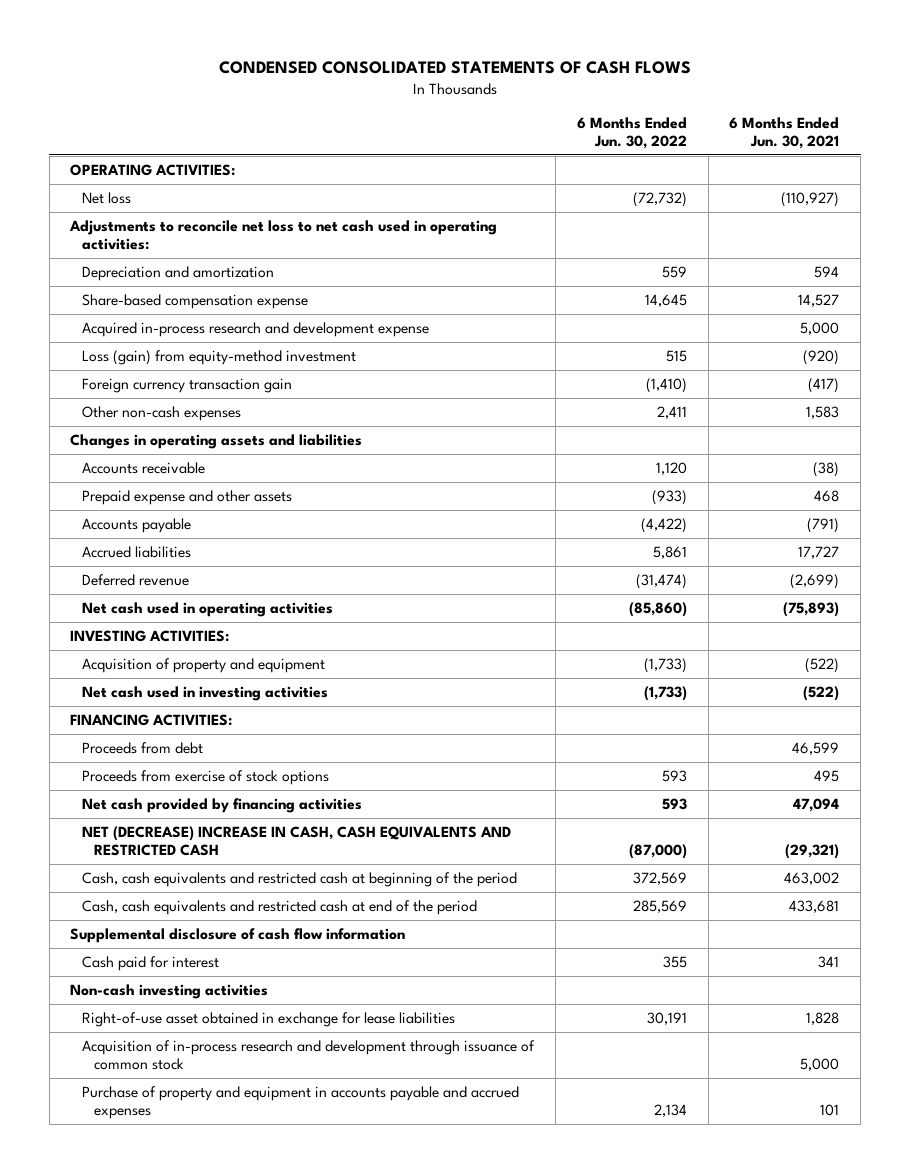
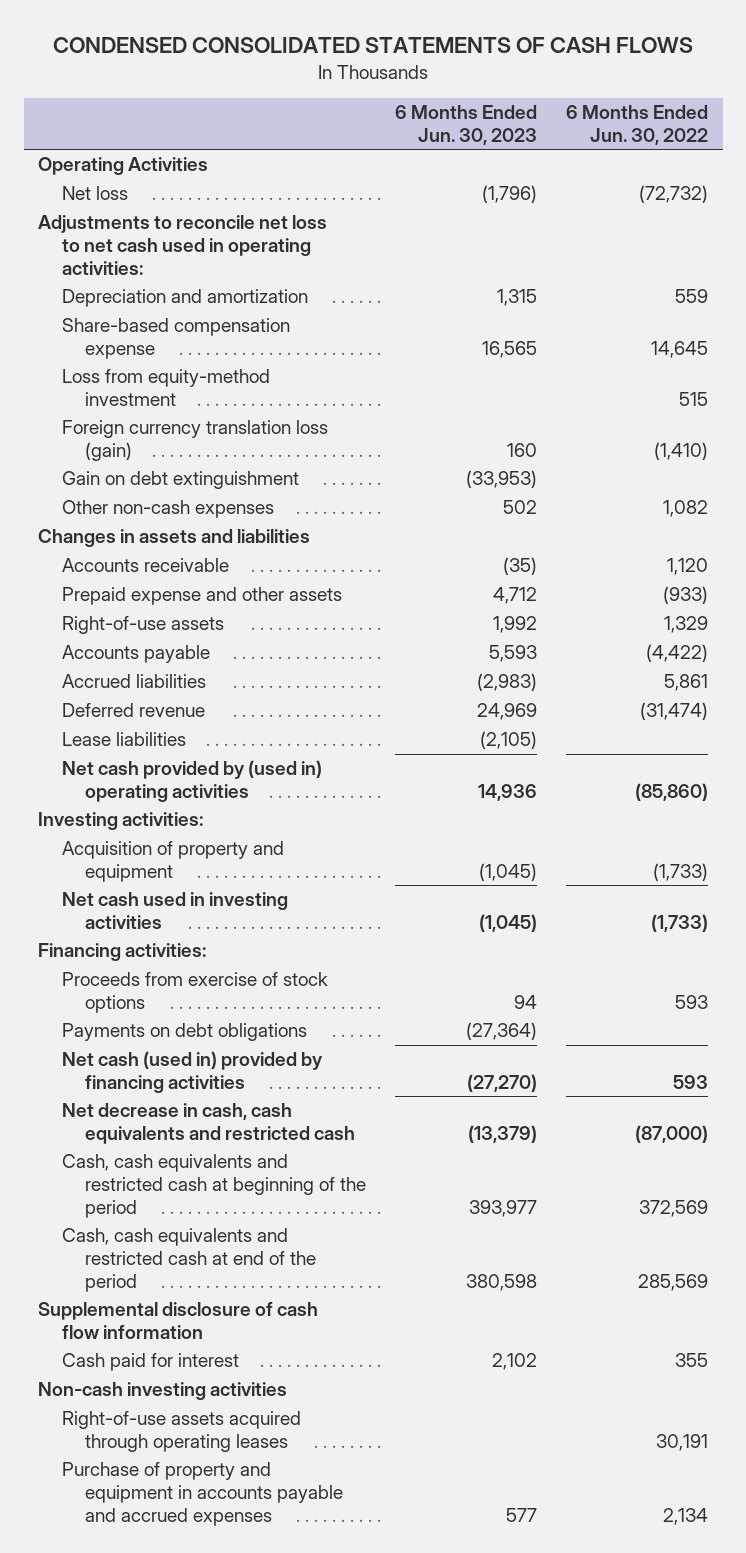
[729,116,840,149] 6 Months Ended Jun. 30, 2021 -> none
none -> [395,105,538,145] 6 Months Ended Jun. 30, 2023
[70,163,236,176] OPERATING ACTIVITIES: -> [37,157,208,176] Operating Activities
[82,321,430,337] Acquired in-process research and development expense -> none
[82,349,357,365] Loss (gain) from equity-method investment -> [61,369,270,407] Loss from equity-method investment
[82,377,293,393] Foreign currency transaction gain -> [61,420,328,462] Foreign currency translation loss (gain)
none -> [61,471,299,490] Gain on debt extinguishment
[656,405,687,419] 2,411 -> [663,500,709,518] 1,082
[70,433,363,449] Changes in operating assets and liabilities -> [37,529,310,548] Changes in assets and liabilities
none -> [61,616,224,635] Right-of-use assets
none -> [61,732,186,747] Lease liabilities
[82,601,334,617] Net cash used in operating activities -> [61,760,322,803] Net cash provided by (used in) operating activities
[70,629,230,642] INVESTING ACTIVITIES: -> [37,812,203,831] Investing activities:
[82,741,204,754] Proceeds from debt -> none
[70,713,233,726] FINANCING ACTIVITIES: -> [37,943,206,962] Financing activities:
none -> [61,1023,307,1042] Payments on debt obligations
[82,797,363,813] Net cash provided by financing activities -> [61,1051,323,1094] Net cash (used in) provided by financing activities
[82,825,512,856] NET (DECREASE) INCREASE IN CASH, CASH EQUIVALENTS AND RESTRICTED CASH -> [61,1103,356,1145] Net decrease in cash, cash equivalents and restricted cash
[82,1039,536,1070] Acquisition of in-process research and development through issuance of common stock -> none
[82,1011,456,1027] Right-of-use asset obtained in exchange for lease liabilities -> [61,1411,301,1453] Right-of-use assets acquired through operating leases

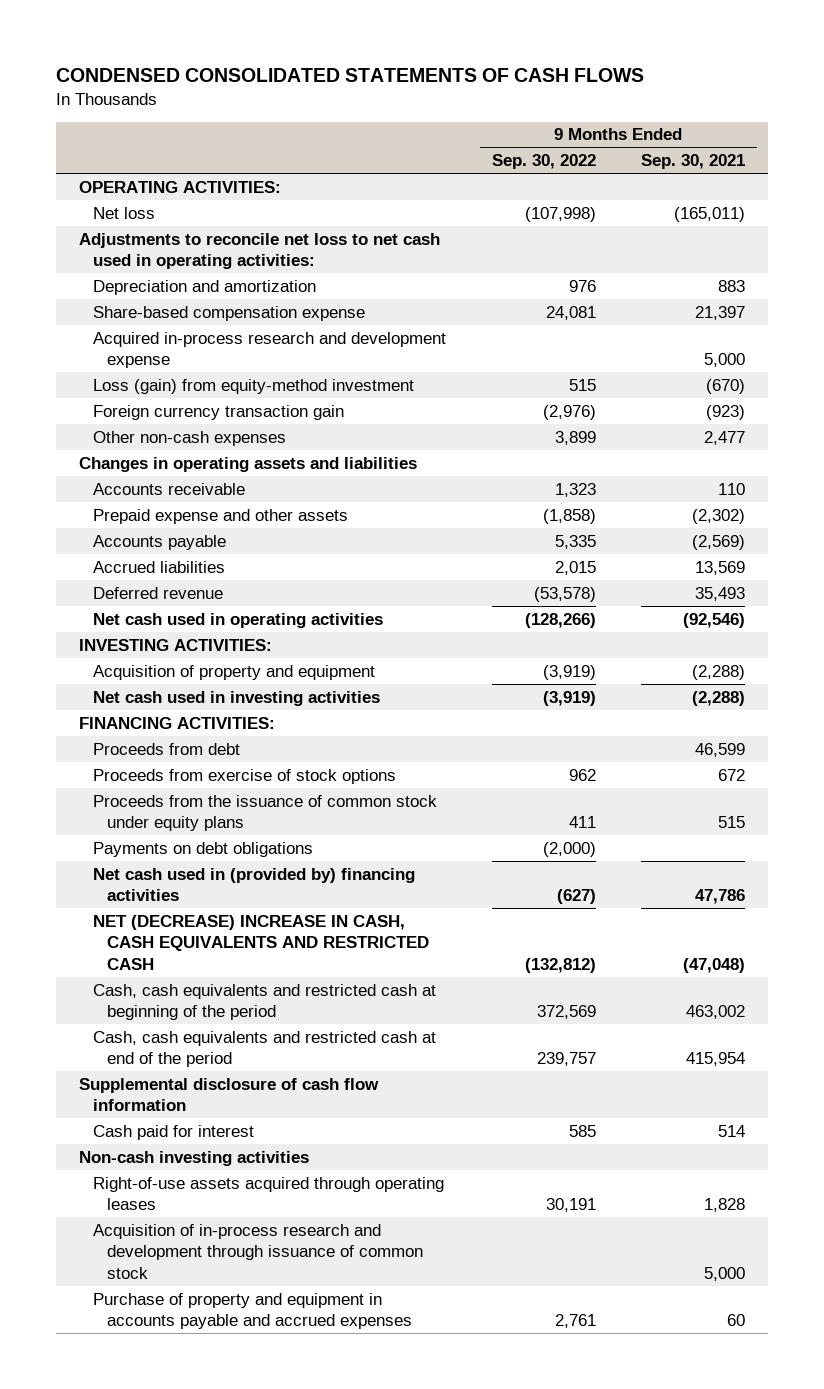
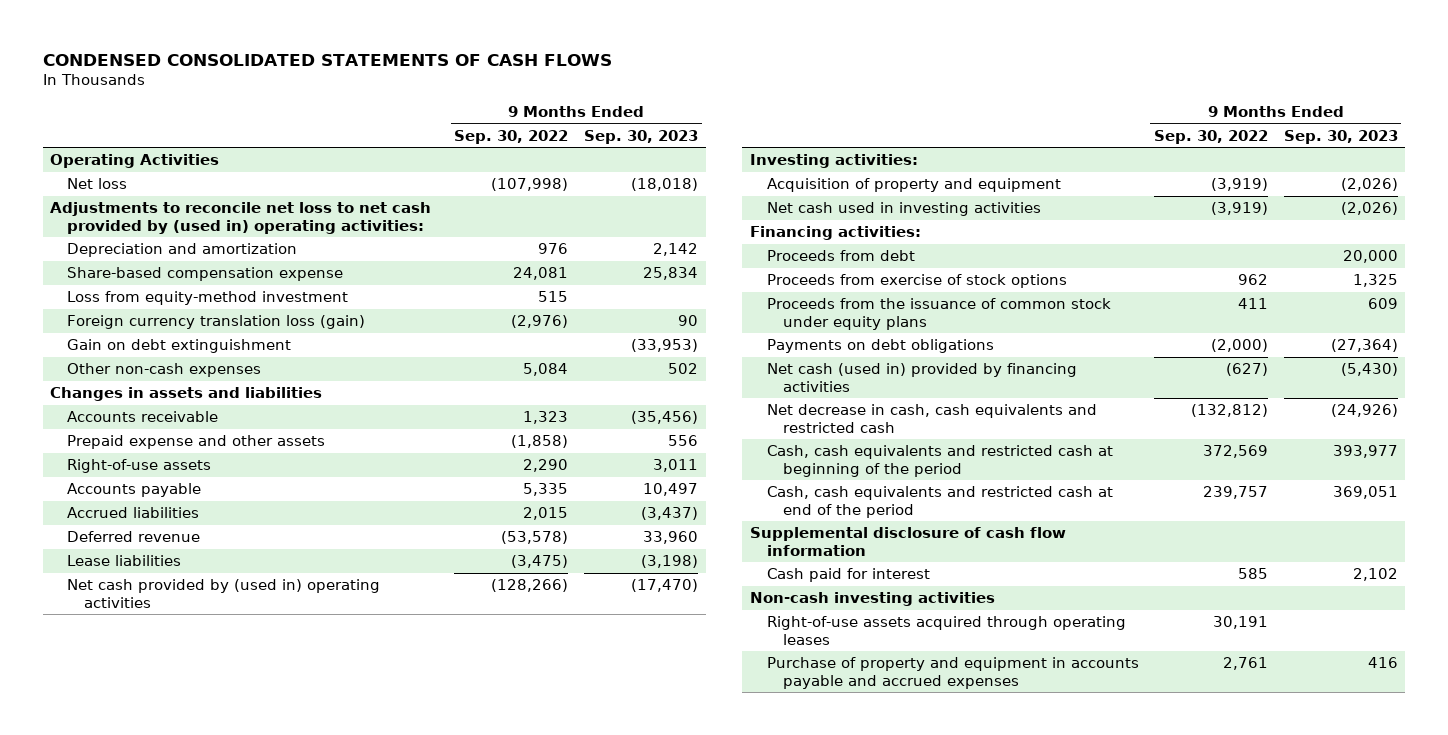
[641,154,746,170] Sep. 30, 2021 -> none
none -> [583,129,698,144] Sep. 30, 2023
[78,180,281,193] OPERATING ACTIVITIES: -> [50,154,220,169] Operating Activities
[78,232,440,270] Adjustments to reconcile net loss to net cash used in operating activities: -> [50,202,432,234] Adjustments to reconcile net loss to net cash provided by (used in) operating activities:
[92,331,446,369] Acquired in-process research and development expense -> none
[92,378,414,394] Loss (gain) from equity-method investment -> [67,291,349,306] Loss from equity-method investment
[92,404,344,420] Foreign currency transaction gain -> [67,315,366,330] Foreign currency translation loss (gain)
none -> [67,339,292,354] Gain on debt extinguishment
[554,430,596,445] 3,899 -> [523,363,569,377] 5,084
[78,456,417,472] Changes in operating assets and liabilities -> [50,387,323,402] Changes in assets and liabilities
none -> [67,459,212,474] Right-of-use assets
none -> [67,555,182,567] Lease liabilities
[92,612,383,628] Net cash used in operating activities -> [67,579,381,608] Net cash provided by (used in) operating activities
[78,638,272,651] INVESTING ACTIVITIES: -> [750,154,919,169] Investing activities:
[78,716,275,729] FINANCING ACTIVITIES: -> [750,226,922,241] Financing activities:
[92,867,415,902] Net cash used in (provided by) financing activities -> [766,363,1077,392] Net cash (used in) provided by financing activities
[92,914,429,970] NET (DECREASE) INCREASE IN CASH, CASH EQUIVALENTS AND RESTRICTED CASH -> [766,404,1097,433] Net decrease in cash, cash equivalents and restricted cash
[92,1223,423,1279] Acquisition of in-process research and development through issuance of common stock -> none

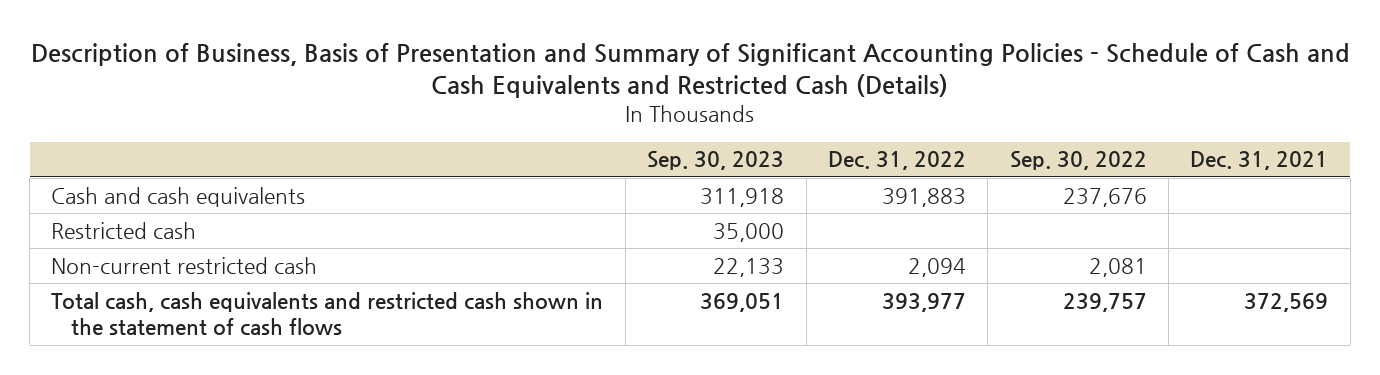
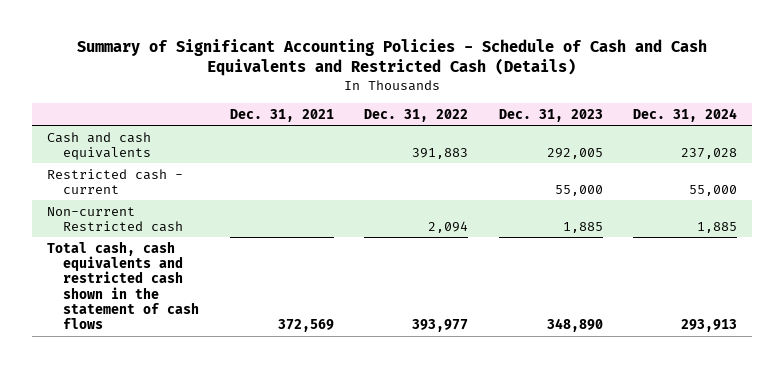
[30,43,1350,99] Description of Business, Basis of Presentation and Summary of Significant Accounting Policies - Schedule of Cash and Cash Equivalents and Restricted Cash (Details) -> [77,39,708,77] Summary of Significant Accounting Policies - Schedule of Cash and Cash Equivalents and Restricted Cash (Details)
[647,151,785,171] Sep. 30, 2023 -> none
[1009,151,1147,171] Sep. 30, 2022 -> none
none -> [498,108,603,122] Dec. 31, 2023
none -> [633,107,738,122] Dec. 31, 2024
[51,221,197,239] Restricted cash -> [47,168,184,194] Restricted cash - current
[51,256,318,274] Non-current restricted cash -> [47,206,184,232] Non-current Restricted cash

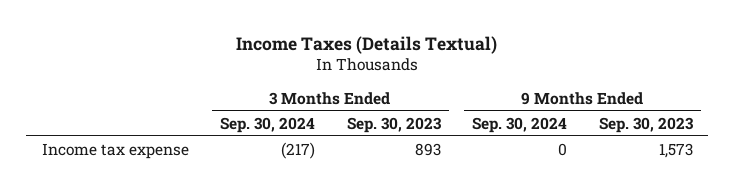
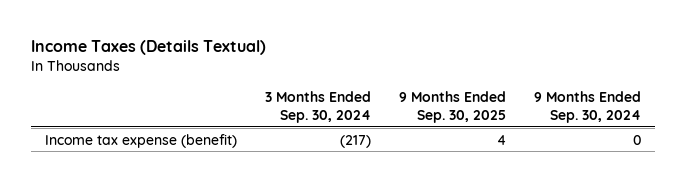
[346,116,442,133] Sep. 30, 2023 -> none
[598,116,694,133] Sep. 30, 2023 -> none
none -> [399,91,507,124] 9 Months Ended Sep. 30, 2025
[41,142,189,159] Income tax expense -> [44,133,237,148] Income tax expense (benefit)

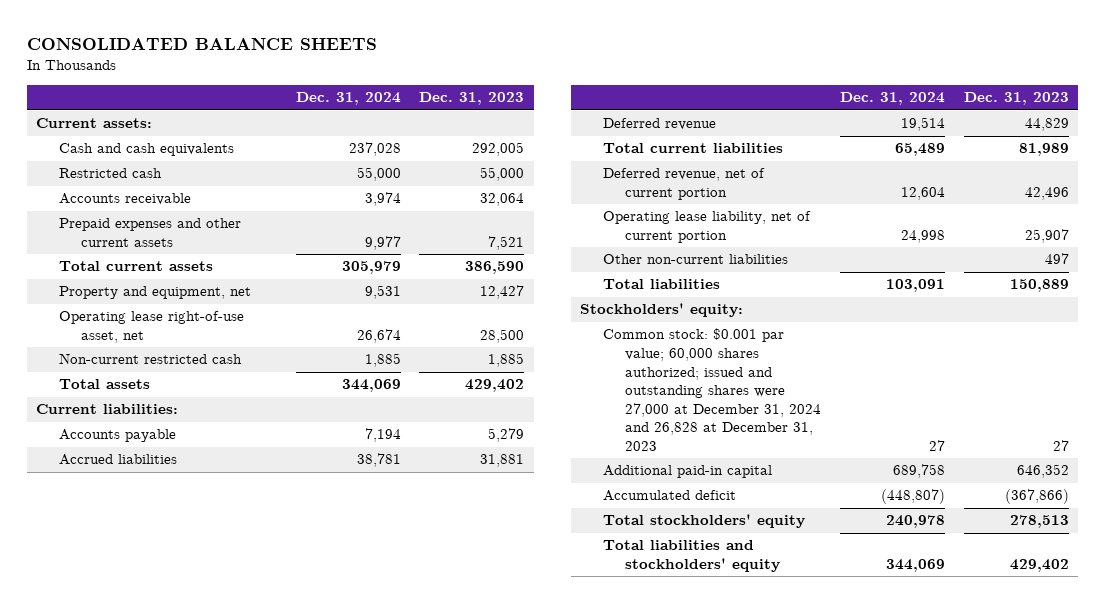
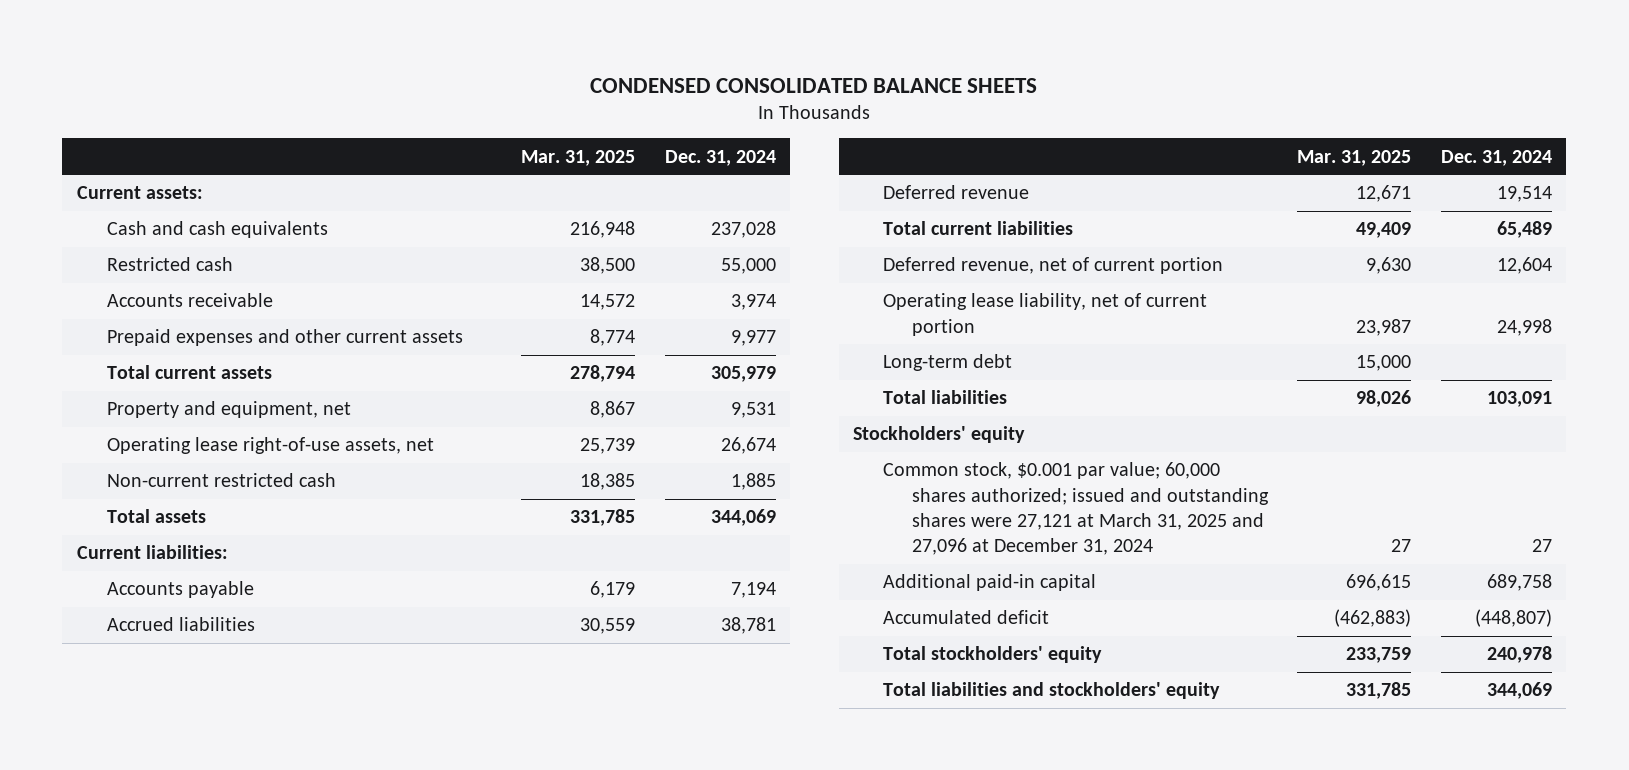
[26,37,377,50] CONSOLIDATED BALANCE SHEETS -> [590,77,1038,93] CONDENSED CONSOLIDATED BALANCE SHEETS
[419,92,525,106] Dec. 31, 2023 -> none
none -> [521,149,636,166] Mar. 31, 2025
[58,311,244,344] Operating lease right-of-use asset, net -> [106,437,434,455] Operating lease right-of-use assets, net
[602,254,788,265] Other non-current liabilities -> none
none -> [882,354,1012,372] Long-term debt
[580,303,744,318] Stockholders' equity: -> [853,426,1026,444] Stockholders' equity
[602,328,822,452] Common stock: $0.001 par value; 60,000 shares authorized; issued and outstanding shares were 27,000 at December 31, 2024 and 26,828 at December 31, 2023 -> [882,462,1270,555] Common stock, $0.001 par value; 60,000 shares authorized; issued and outstanding shares were 27,121 at March 31, 2025 and 27,096 at December 31, 2024

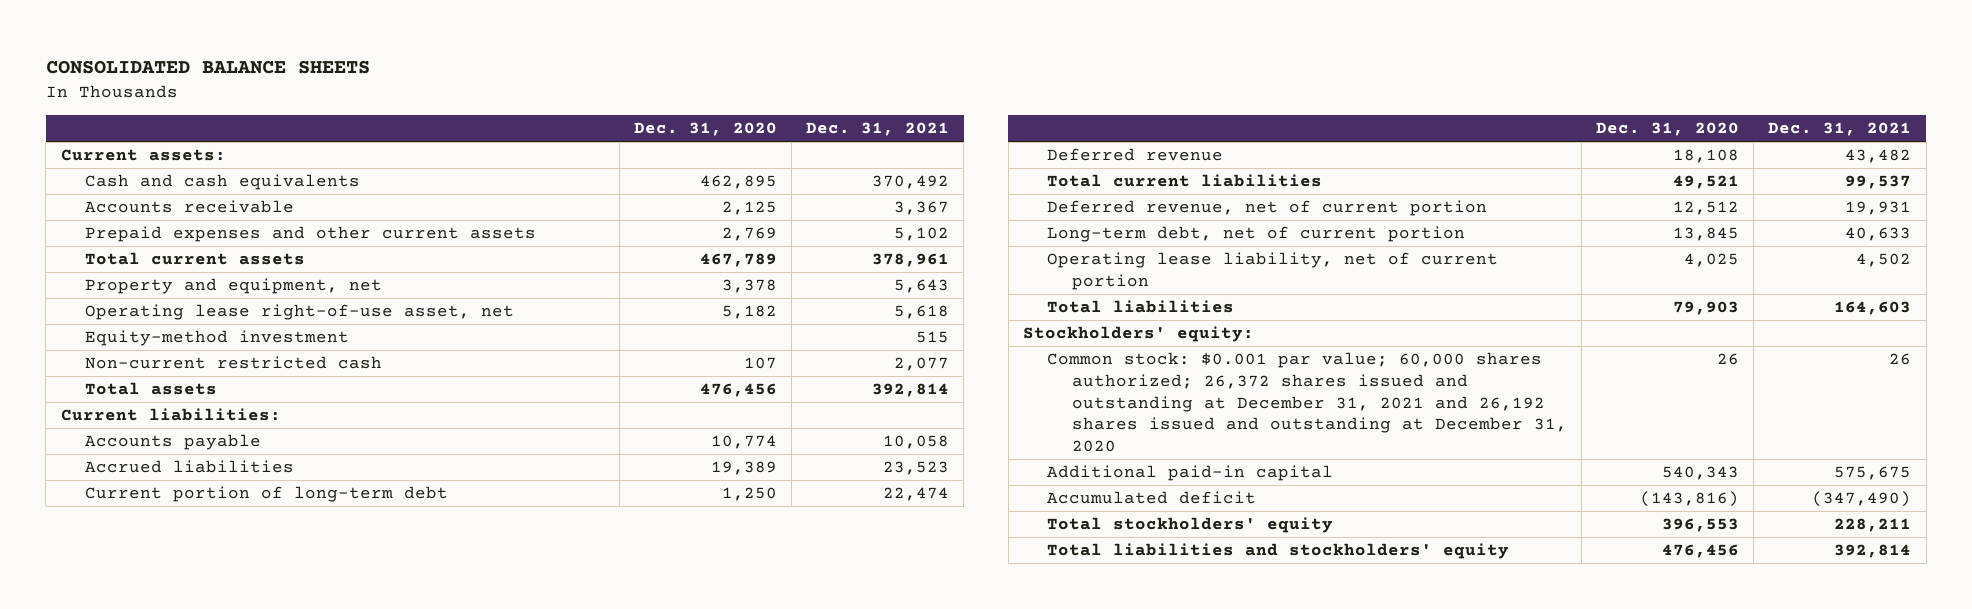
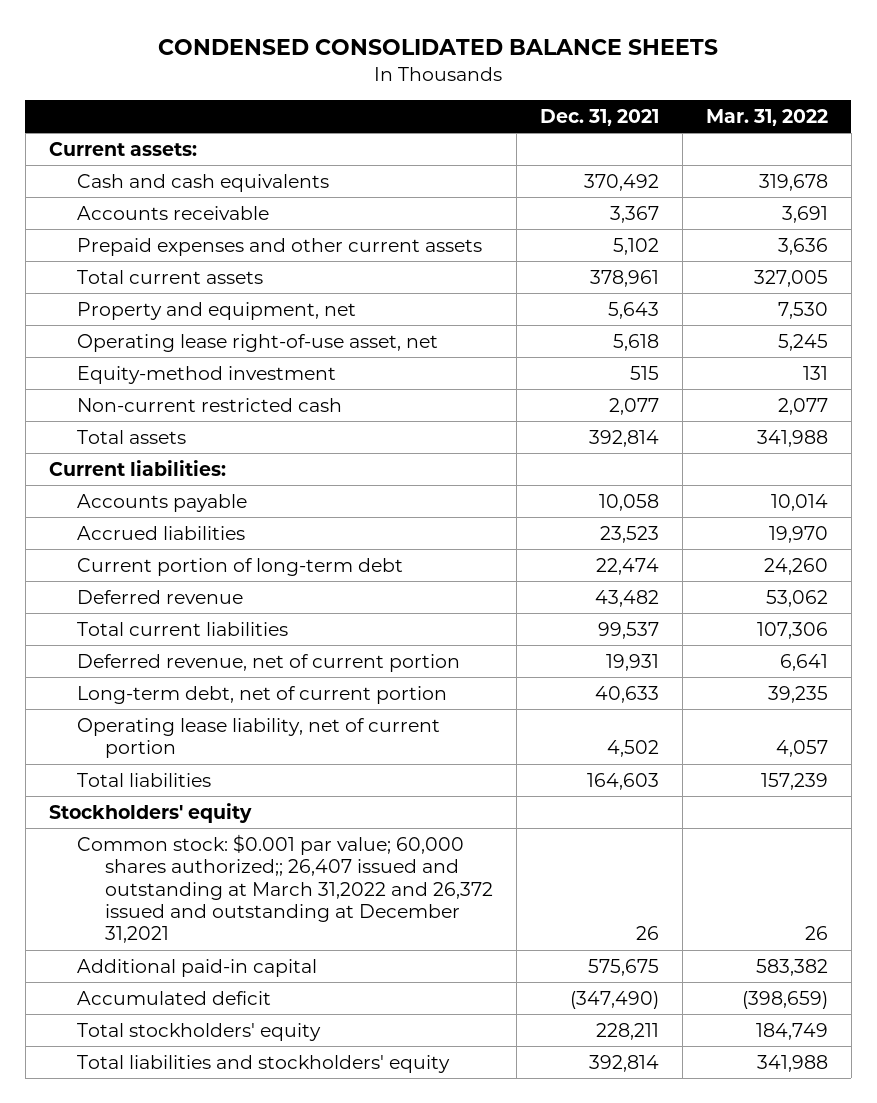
[45,60,370,75] CONSOLIDATED BALANCE SHEETS -> [158,39,719,56] CONDENSED CONSOLIDATED BALANCE SHEETS
[634,122,778,137] Dec. 31, 2020 -> none
none -> [705,108,828,126] Mar. 31, 2022
[1022,326,1254,343] Stockholders' equity: -> [48,802,252,823] Stockholders' equity
[1047,352,1567,452] Common stock: $0.001 par value; 60,000 shares authorized; 26,372 shares issued and outstanding at December 31, 2021 and 26,192 shares issued and outstanding at December 31, 2020 -> [76,833,493,944] Common stock: $0.001 par value; 60,000 shares authorized;; 26,407 issued and outstanding at March 31,2022 and 26,372 issued and outstanding at December 31,2021

